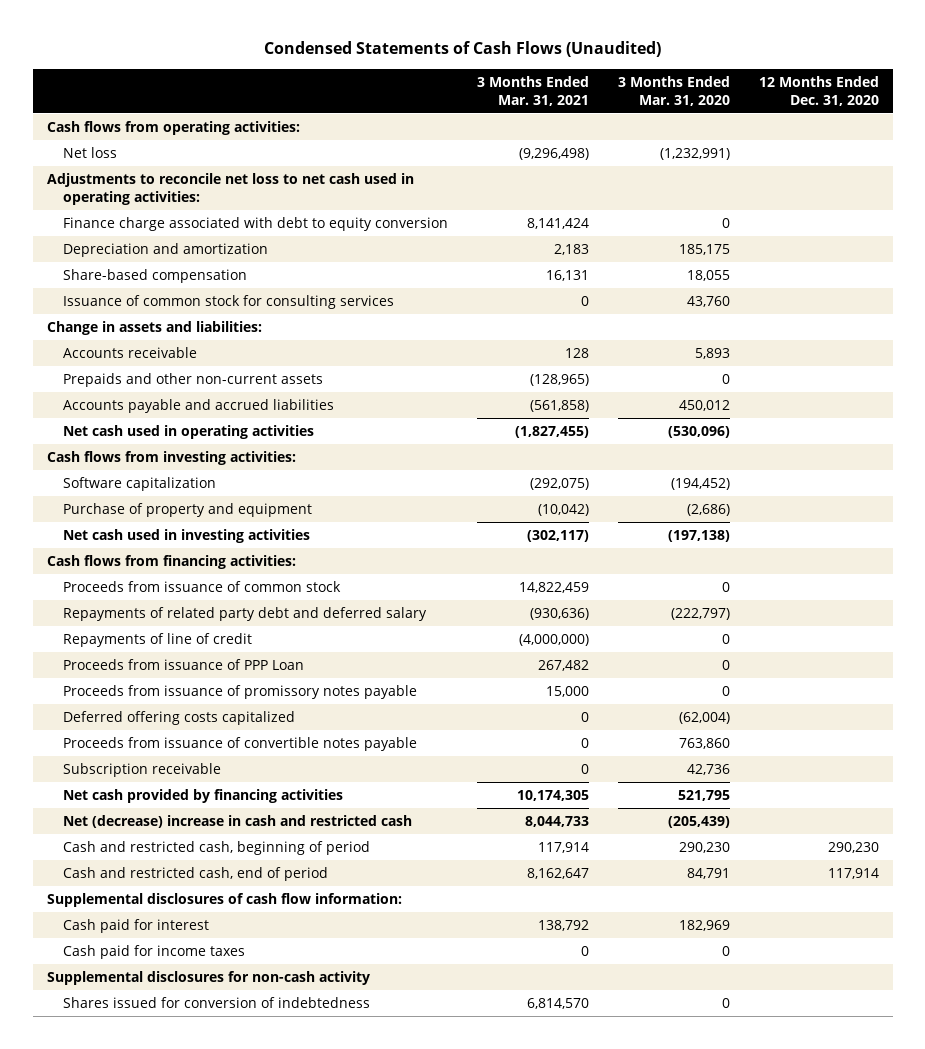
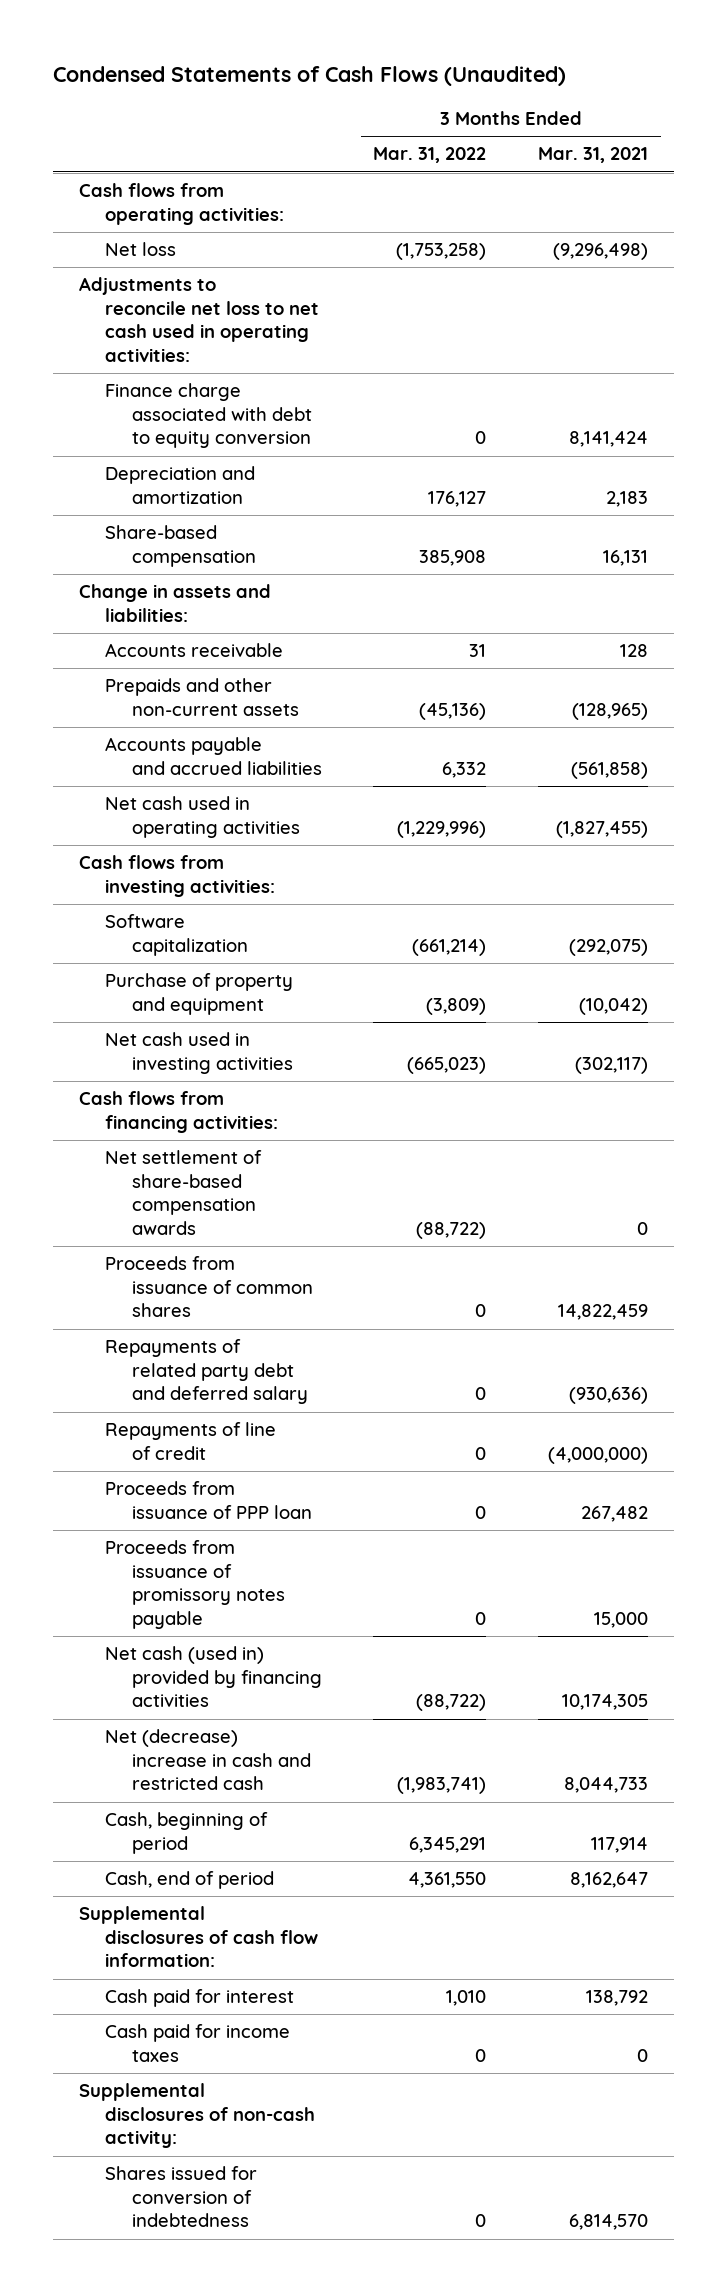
[617,75,730,106] 3 Months Ended Mar. 31, 2020 -> none
[758,75,879,106] 12 Months Ended Dec. 31, 2020 -> none
none -> [373,147,487,164] Mar. 31, 2022
[63,295,395,310] Issuance of common stock for consulting services -> none
none -> [105,1150,263,1236] Net settlement of share-based compensation awards
[63,581,342,593] Proceeds from issuance of common stock -> [105,1256,313,1318] Proceeds from issuance of common shares
[63,659,305,671] Proceeds from issuance of PPP Loan -> [105,1481,312,1519] Proceeds from issuance of PPP loan
[63,711,296,726] Deferred offering costs capitalized -> none
[63,737,418,752] Proceeds from issuance of convertible notes payable -> none
[63,763,222,778] Subscription receivable -> none
[63,789,344,804] Net cash provided by financing activities -> [105,1646,322,1708] Net cash (used in) provided by financing activities
[63,841,371,856] Cash and restricted cash, beginning of period -> [105,1812,269,1854] Cash, beginning of period
[63,867,329,882] Cash and restricted cash, end of period -> [105,1871,275,1890] Cash, end of period
[46,971,370,986] Supplemental disclosures for non-cash activity -> [79,2083,316,2149] Supplemental disclosures of non-cash activity:

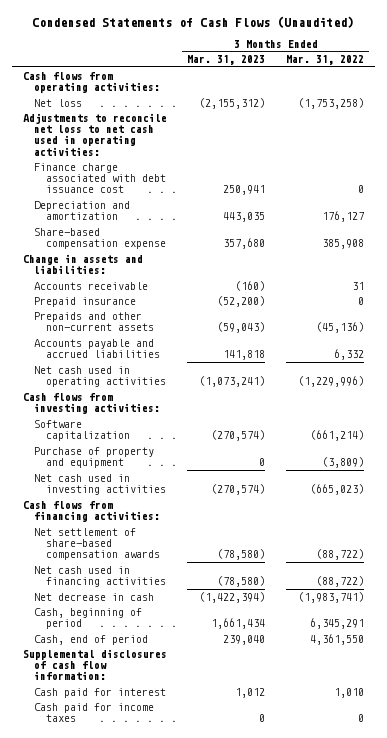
[537,147,648,164] Mar. 31, 2021 -> none
none -> [187,55,266,66] Mar. 31, 2023
[105,383,312,449] Finance charge associated with debt to equity conversion -> [34,162,167,194] Finance charge associated with debt issuance cost
[105,525,256,567] Share-based compensation -> [34,227,167,250] Share-based compensation expense
none -> [34,296,137,307] Prepaid insurance
[105,1256,313,1318] Proceeds from issuance of common shares -> none
[105,1339,308,1405] Repayments of related party debt and deferred salary -> none
[105,1422,277,1460] Repayments of line of credit -> none
[105,1481,312,1519] Proceeds from issuance of PPP loan -> none
[105,1540,285,1630] Proceeds from issuance of promissory notes payable -> none
[105,1646,322,1708] Net cash (used in) provided by financing activities -> [34,565,167,588] Net cash used in financing activities
[105,1729,311,1791] Net (decrease) increase in cash and restricted cash -> [34,592,155,601] Net decrease in cash
[79,2083,316,2149] Supplemental disclosures of non-cash activity: -> none
[105,2166,258,2228] Shares issued for conversion of indebtedness -> none

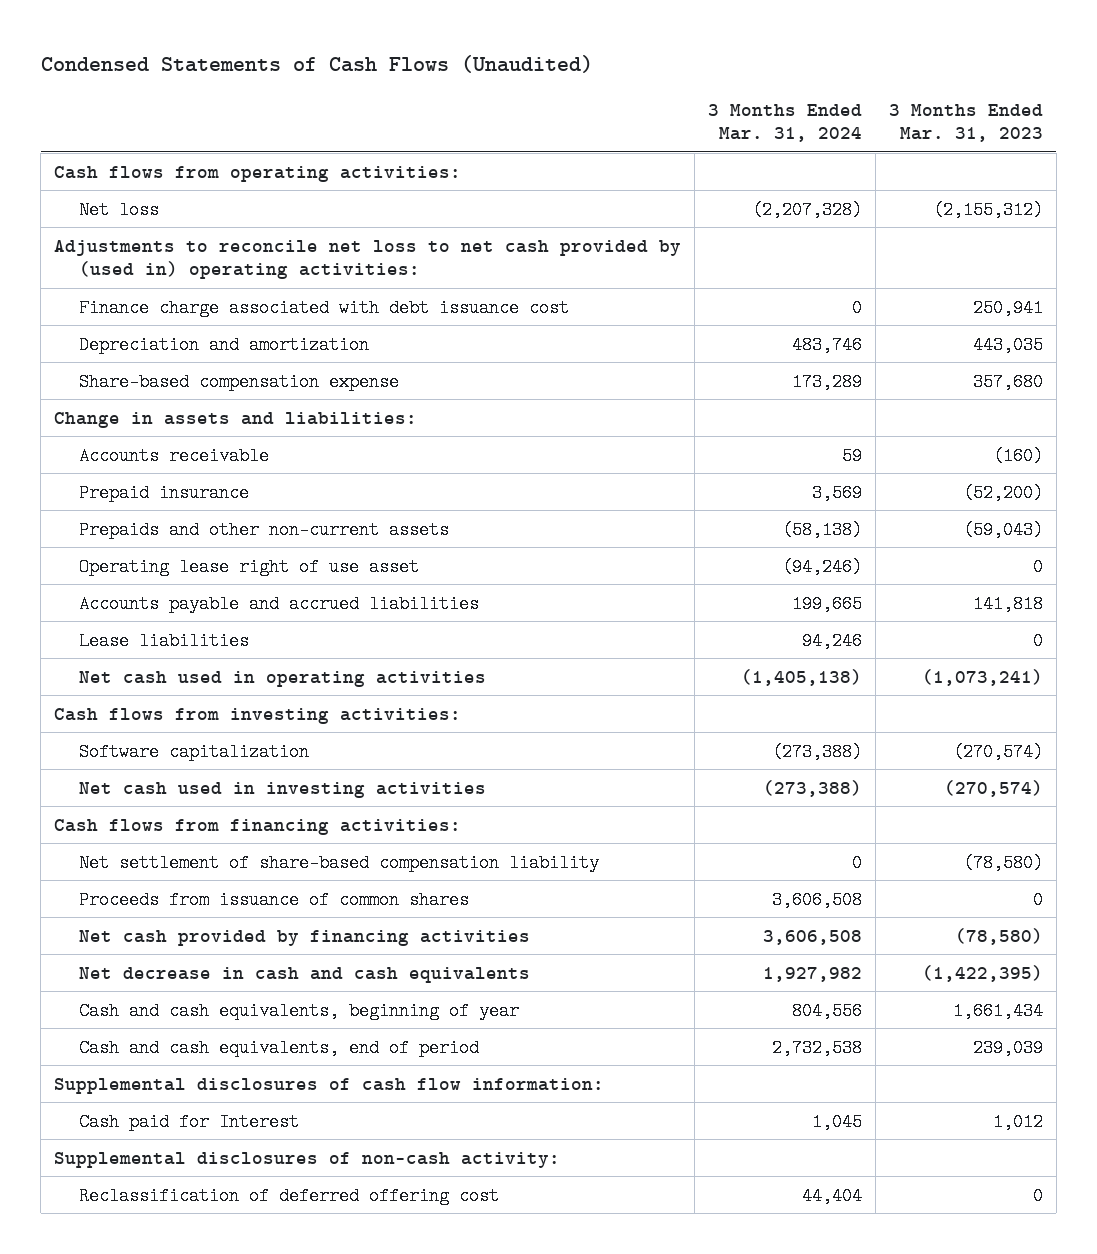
[286,55,365,66] Mar. 31, 2022 -> none
none -> [708,103,863,143] 3 Months Ended Mar. 31, 2024
[22,112,167,156] Adjustments to reconcile net loss to net cash used in operating activities: -> [54,239,682,279] Adjustments to reconcile net loss to net cash provided by (used in) operating activities:
none -> [78,557,419,576] Operating lease right of use asset
none -> [78,631,249,650] Lease liabilities
[34,446,155,469] Purchase of property and equipment -> none
[34,527,161,561] Net settlement of share-based compensation awards -> [78,853,599,872] Net settlement of share-based compensation liability
none -> [78,890,469,909] Proceeds from issuance of common shares
[34,565,167,588] Net cash used in financing activities -> [78,929,530,946] Net cash provided by financing activities
[34,592,155,601] Net decrease in cash -> [78,966,530,983] Net decrease in cash and cash equivalents
[199,591,266,603] (1,422,394) -> [921,964,1043,982] (1,422,395)
[34,607,143,630] Cash, beginning of period -> [78,1001,519,1020] Cash and cash equivalents, beginning of year
[34,634,149,645] Cash, end of period -> [78,1038,479,1057] Cash and cash equivalents, end of period
[223,634,266,645] 239,040 -> [972,1038,1043,1057] 239,039
[34,702,155,723] Cash paid for income taxes -> none
[34,687,167,698] Cash paid for interest -> [78,1112,299,1131] Cash paid for Interest
none -> [54,1151,561,1168] Supplemental disclosures of non-cash activity:
none -> [78,1186,499,1205] Reclassification of deferred offering cost

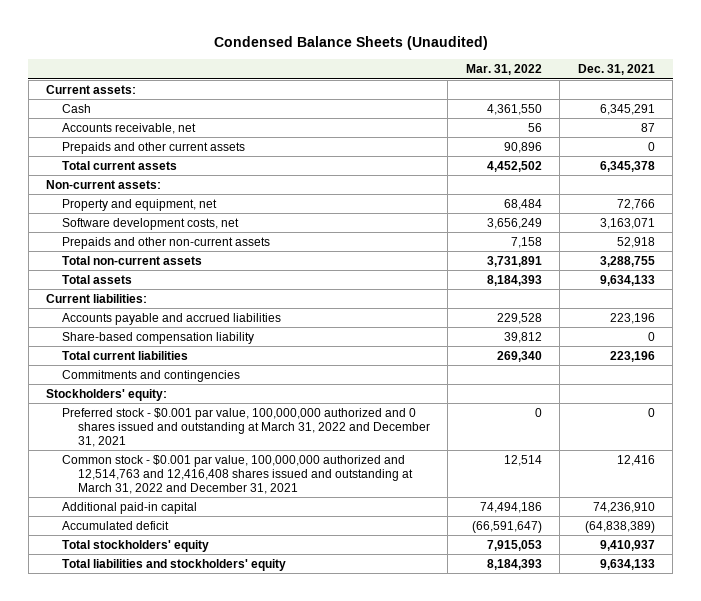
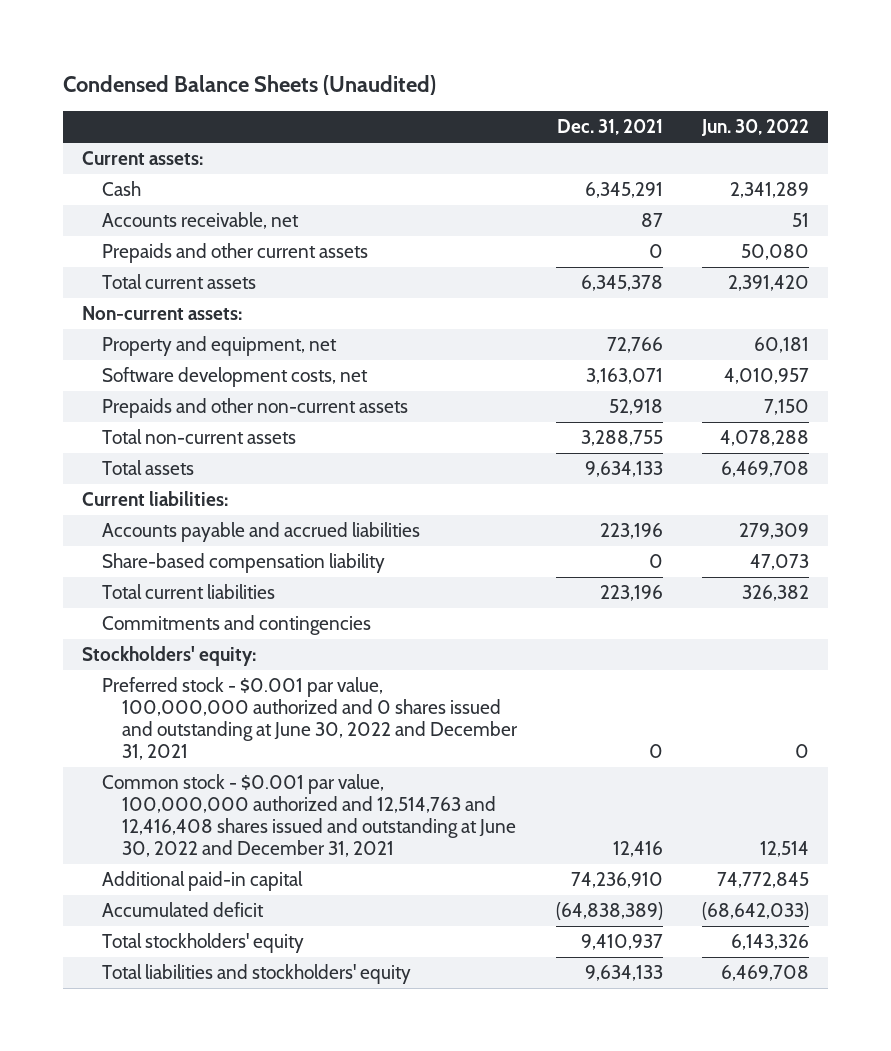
[465,64,542,76] Mar. 31, 2022 -> none
none -> [700,119,809,137] Jun. 30, 2022
[62,407,430,447] Preferred stock - $0.001 par value, 100,000,000 authorized and 0 shares issued and outstanding at March 31, 2022 and December 31, 2021 -> [102,676,519,761] Preferred stock - $0.001 par value, 100,000,000 authorized and 0 shares issued and outstanding at June 30, 2022 and December 31, 2021
[62,454,413,494] Common stock - $0.001 par value, 100,000,000 authorized and 12,514,763 and 12,416,408 shares issued and outstanding at March 31, 2022 and December 31, 2021 -> [102,773,517,858] Common stock - $0.001 par value, 100,000,000 authorized and 12,514,763 and 12,416,408 shares issued and outstanding at June 30, 2022 and December 31, 2021

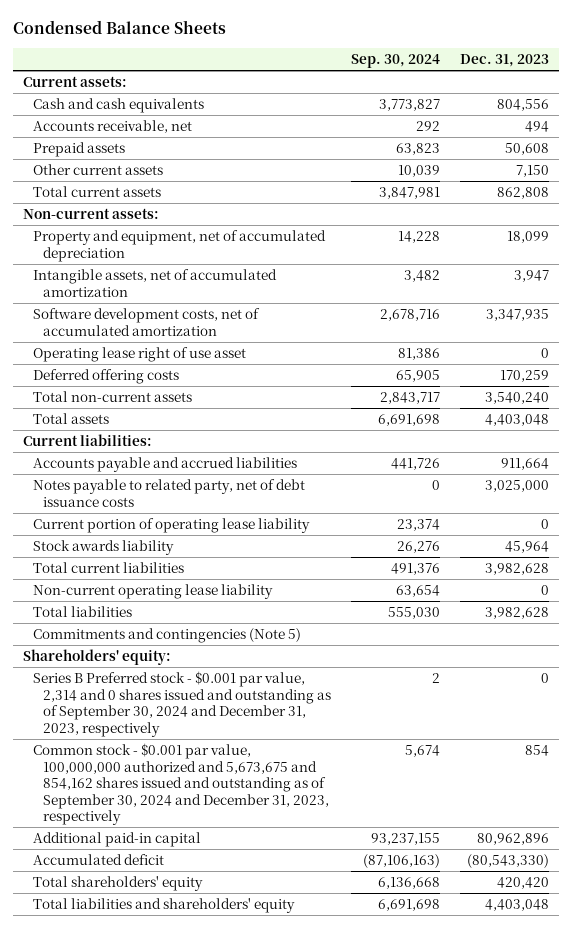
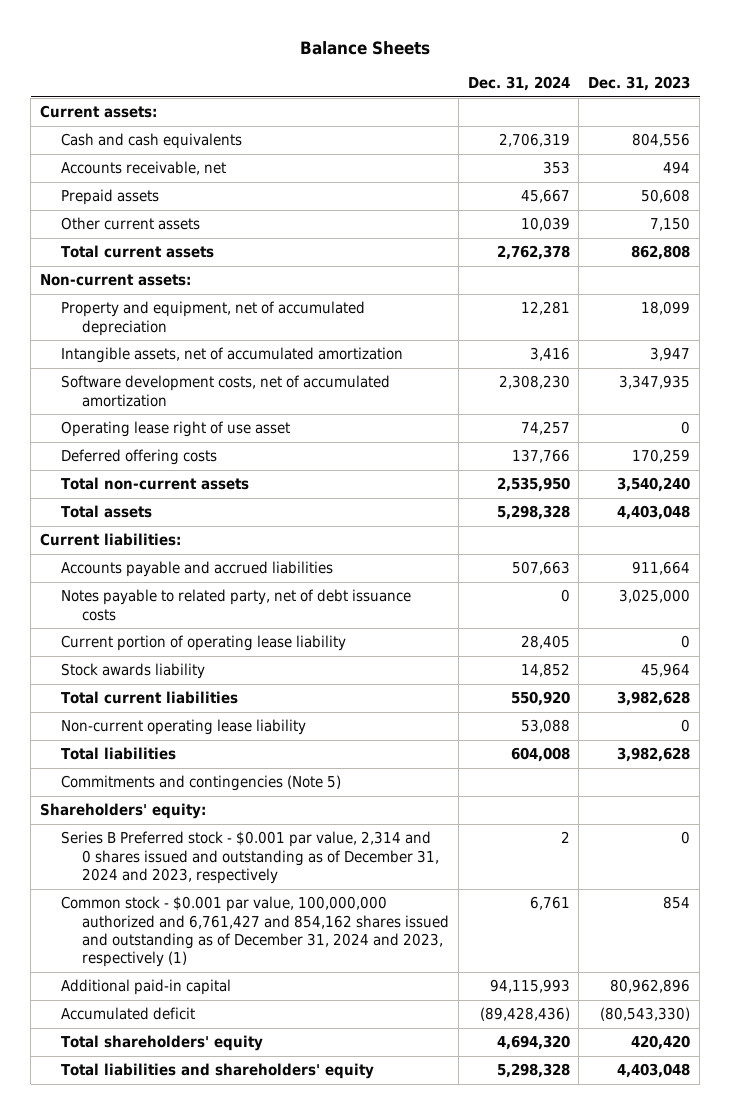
[13,20,227,35] Condensed Balance Sheets -> [300,40,431,55] Balance Sheets
[351,53,441,68] Sep. 30, 2024 -> none
none -> [467,76,570,92] Dec. 31, 2024
[33,671,332,737] Series B Preferred stock - $0.001 par value, 2,314 and 0 shares issued and outstanding as of September 30, 2024 and December 31, 2023, respectively -> [61,831,440,884] Series B Preferred stock - $0.001 par value, 2,314 and 0 shares issued and outstanding as of December 31, 2024 and 2023, respectively
[33,743,330,826] Common stock - $0.001 par value, 100,000,000 authorized and 5,673,675 and 854,162 shares issued and outstanding as of September 30, 2024 and December 31, 2023, respectively -> [61,896,450,968] Common stock - $0.001 par value, 100,000,000 authorized and 6,761,427 and 854,162 shares issued and outstanding as of December 31, 2024 and 2023, respectively (1)

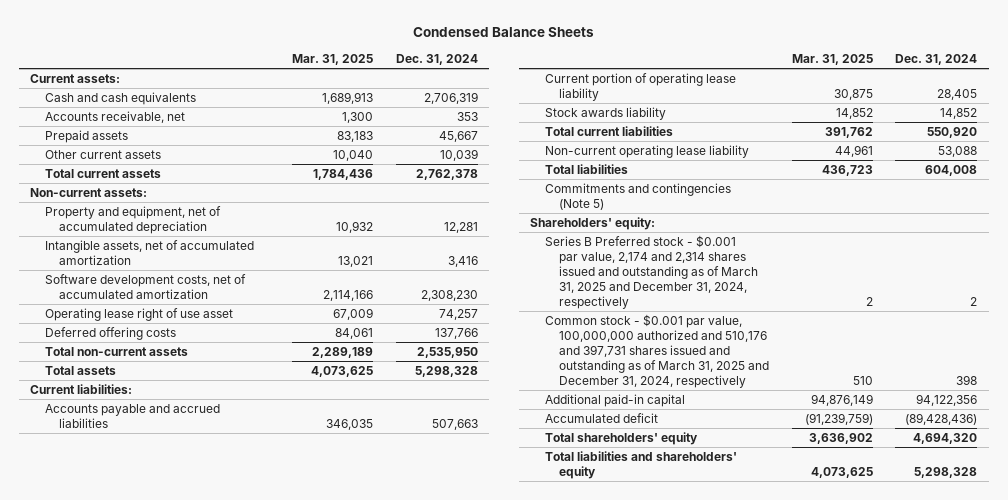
[300,40,431,55] Balance Sheets -> [412,27,594,38] Condensed Balance Sheets
[588,76,691,92] Dec. 31, 2023 -> none
none -> [291,54,373,66] Mar. 31, 2025
[61,589,412,621] Notes payable to related party, net of debt issuance costs -> none
[61,831,440,884] Series B Preferred stock - $0.001 par value, 2,314 and 0 shares issued and outstanding as of December 31, 2024 and 2023, respectively -> [544,234,759,309] Series B Preferred stock - $0.001 par value, 2,174 and 2,314 shares issued and outstanding as of March 31, 2025 and December 31, 2024, respectively
[61,896,450,968] Common stock - $0.001 par value, 100,000,000 authorized and 6,761,427 and 854,162 shares issued and outstanding as of December 31, 2024 and 2023, respectively (1) -> [544,313,770,388] Common stock - $0.001 par value, 100,000,000 authorized and 510,176 and 397,731 shares issued and outstanding as of March 31, 2025 and December 31, 2024, respectively
[529,896,570,911] 6,761 -> [956,374,978,385] 398
[489,979,570,994] 94,115,993 -> [916,393,978,406] 94,122,356

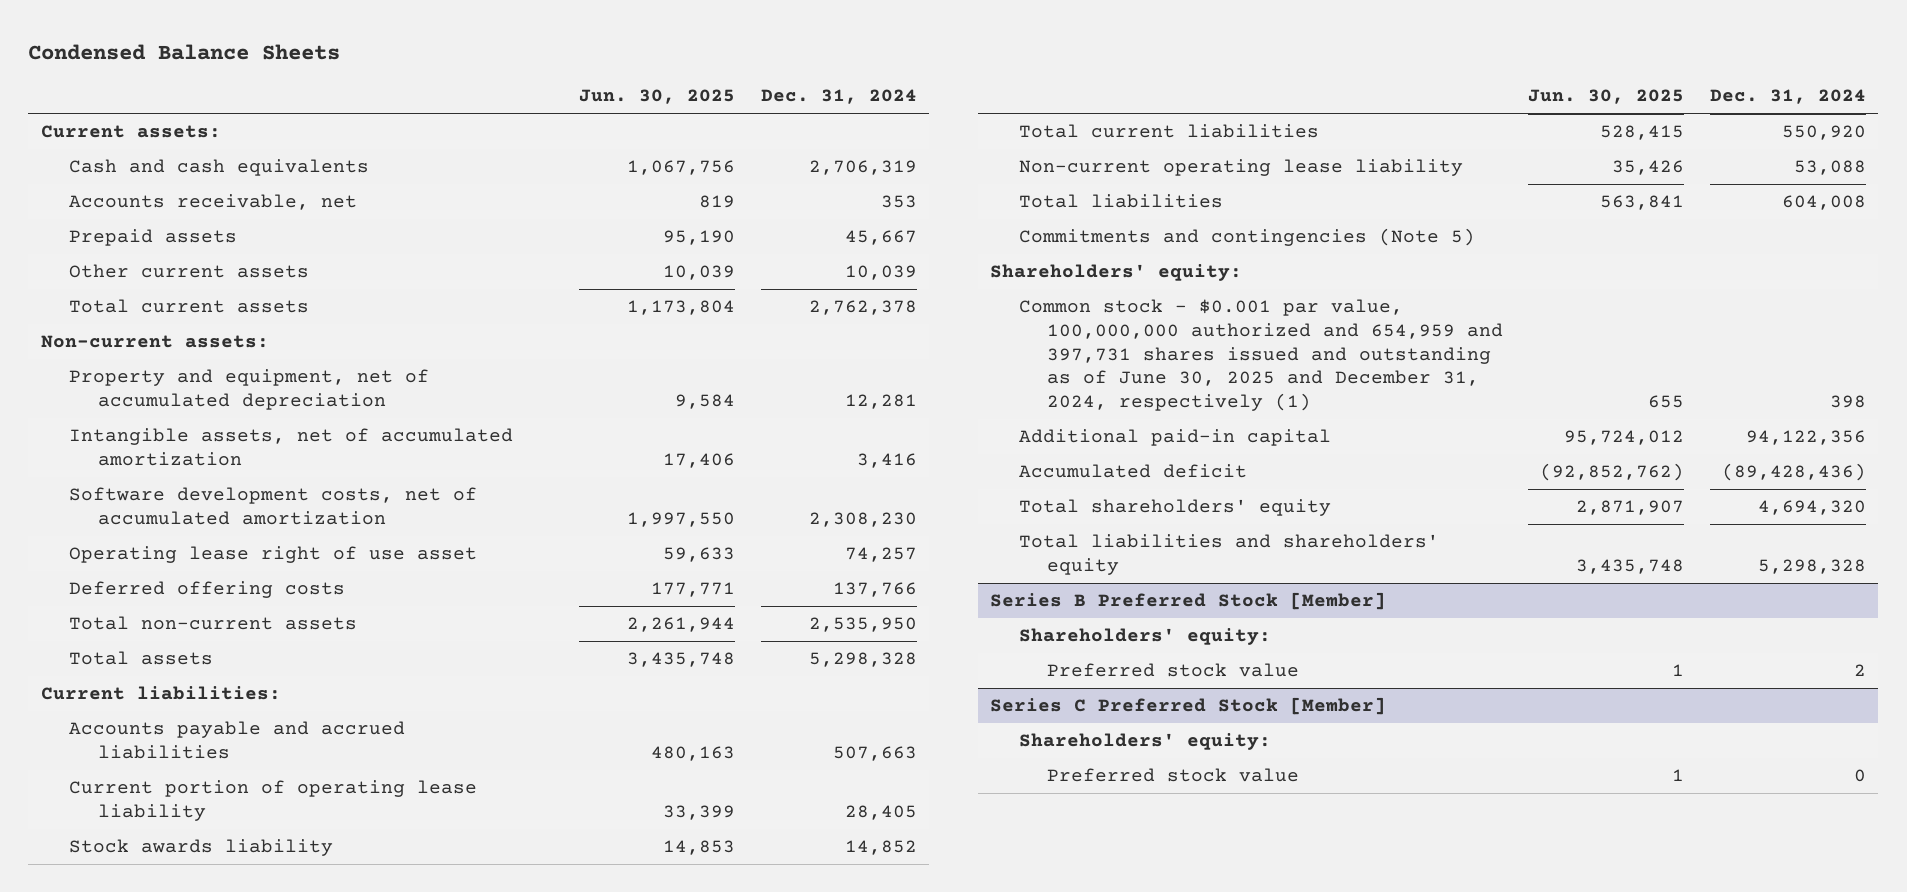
[291,54,373,66] Mar. 31, 2025 -> none
none -> [579,89,736,105] Jun. 30, 2025
[544,234,759,309] Series B Preferred stock - $0.001 par value, 2,174 and 2,314 shares issued and outstanding as of March 31, 2025 and December 31, 2024, respectively -> none
[544,313,770,388] Common stock - $0.001 par value, 100,000,000 authorized and 510,176 and 397,731 shares issued and outstanding as of March 31, 2025 and December 31, 2024, respectively -> [1018,299,1504,412] Common stock - $0.001 par value, 100,000,000 authorized and 654,959 and 397,731 shares issued and outstanding as of June 30, 2025 and December 31, 2024, respectively (1)
none -> [990,592,1387,611] Series B Preferred Stock [Member]
none -> [1018,628,1271,646] Shareholders' equity:
none -> [1047,663,1300,678] Preferred stock value
none -> [990,697,1387,716] Series C Preferred Stock [Member]
none -> [1018,733,1271,751] Shareholders' equity:
none -> [1047,768,1300,783] Preferred stock value

